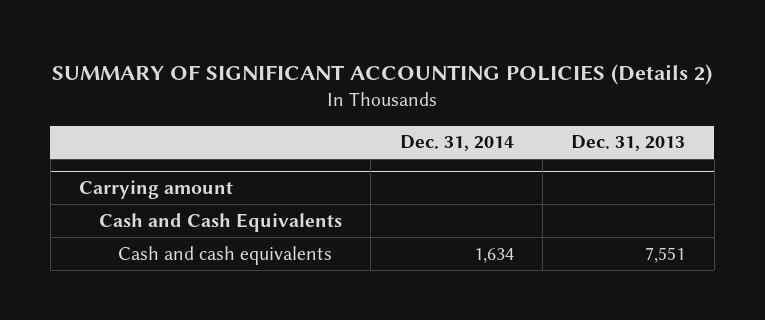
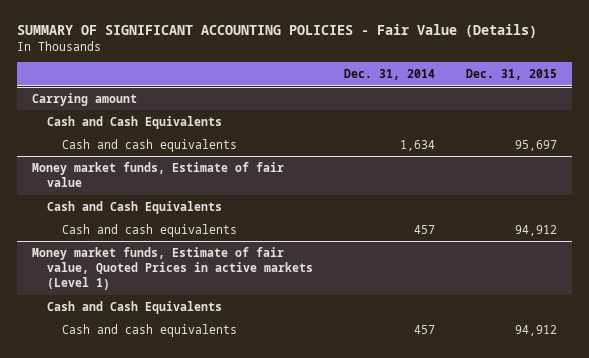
[52,64,713,86] SUMMARY OF SIGNIFICANT ACCOUNTING POLICIES (Details 2) -> [16,23,537,38] SUMMARY OF SIGNIFICANT ACCOUNTING POLICIES - Fair Value (Details)
[571,135,686,152] Dec. 31, 2013 -> none
none -> [465,69,557,81] Dec. 31, 2015
none -> [32,161,285,187] Money market funds, Estimate of fair value
none -> [47,200,223,214] Cash and Cash Equivalents
none -> [61,223,237,237] Cash and cash equivalents
none -> [32,246,314,290] Money market funds, Estimate of fair value, Quoted Prices in active markets (Level 1)
none -> [47,300,223,314] Cash and Cash Equivalents
none -> [61,323,237,337] Cash and cash equivalents

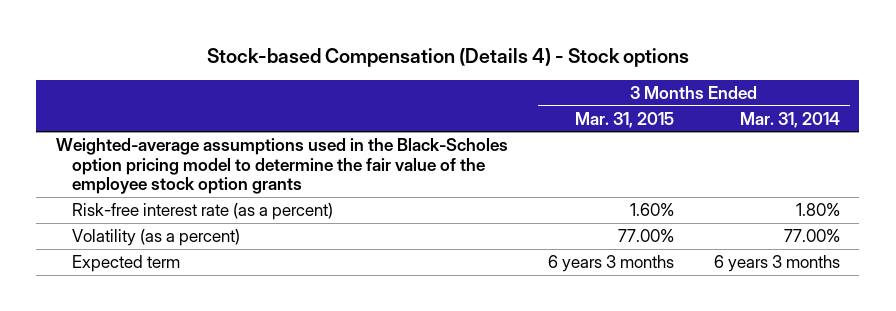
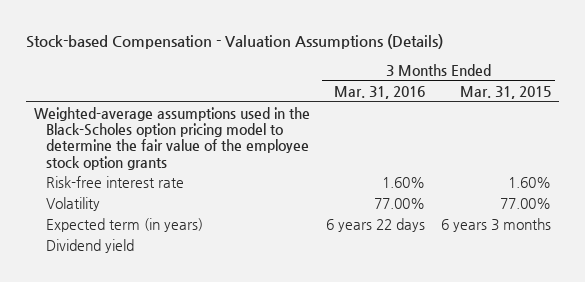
[206,47,689,67] Stock-based Compensation (Details 4) - Stock options -> [25,34,443,50] Stock-based Compensation - Valuation Assumptions (Details)
[739,111,840,128] Mar. 31, 2014 -> none
none -> [334,85,426,99] Mar. 31, 2016
[72,203,334,221] Risk-free interest rate (as a percent) -> [45,176,184,189] Risk-free interest rate
[72,229,241,247] Volatility (as a percent) -> [45,197,100,212] Volatility
[72,255,181,273] Expected term -> [45,218,203,233] Expected term (in years)
none -> [45,239,134,254] Dividend yield

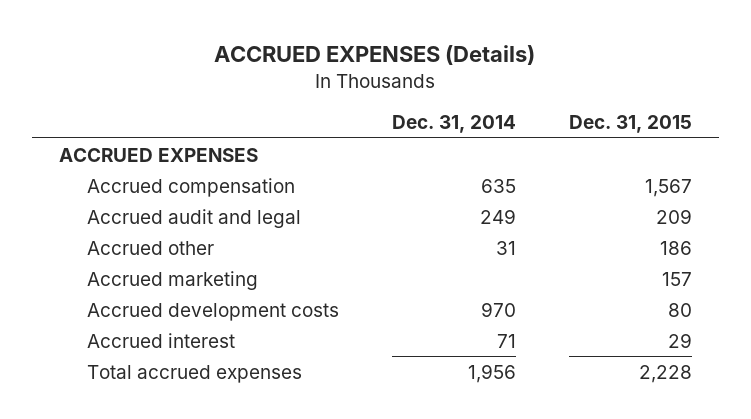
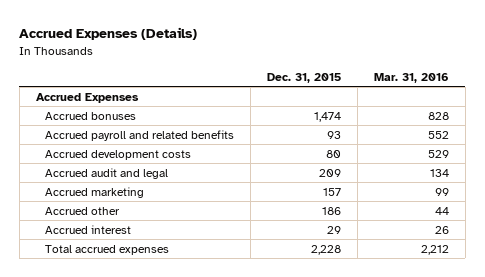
[214,44,536,65] ACCRUED EXPENSES (Details) -> [19,27,198,41] Accrued Expenses (Details)
[392,115,517,134] Dec. 31, 2014 -> none
none -> [373,72,449,83] Mar. 31, 2016
[87,177,296,197] Accrued compensation -> none
[58,147,258,162] ACCRUED EXPENSES -> [35,92,139,103] Accrued Expenses
none -> [44,111,136,120] Accrued bonuses
none -> [44,129,234,141] Accrued payroll and related benefits
[87,302,340,321] Accrued development costs -> [44,149,191,160] Accrued development costs
[87,240,215,255] Accrued other -> [44,206,120,215] Accrued other

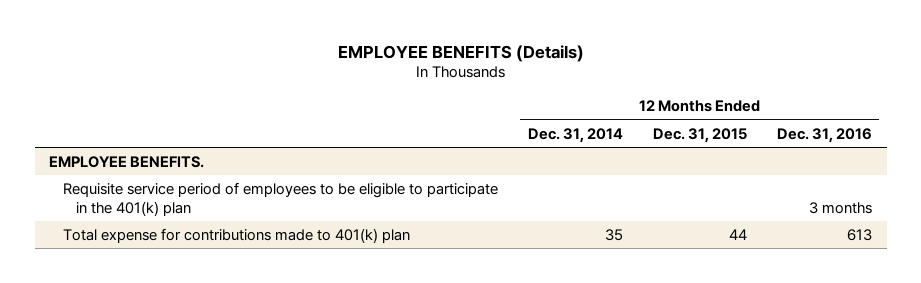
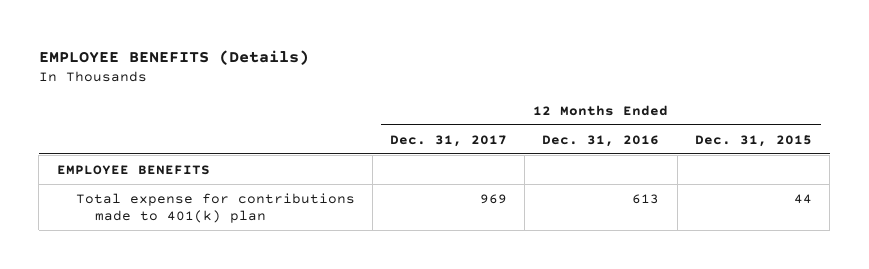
[527,127,623,143] Dec. 31, 2014 -> none
none -> [390,134,508,147] Dec. 31, 2017
[62,181,498,216] Requisite service period of employees to be eligible to participate in the 401(k) plan -> none
[49,155,205,168] EMPLOYEE BENEFITS. -> [56,164,210,175] EMPLOYEE BENEFITS

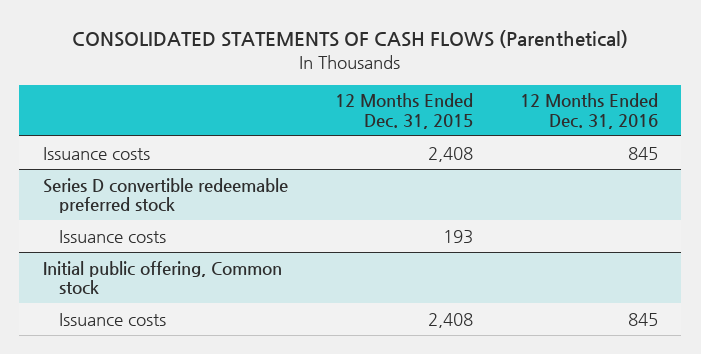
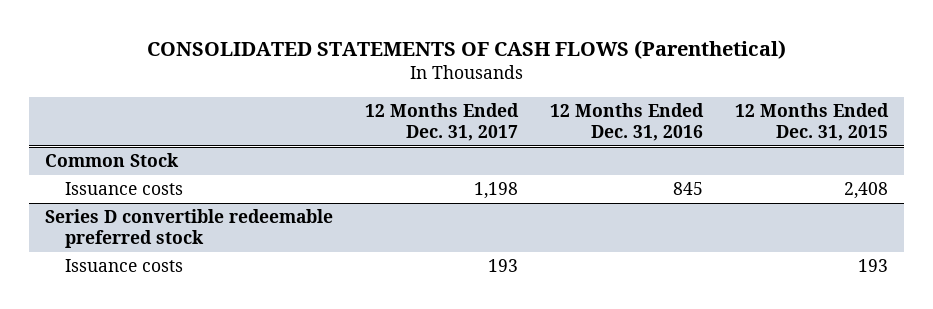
none -> [365,103,520,141] 12 Months Ended Dec. 31, 2017
none -> [45,153,180,168] Common Stock
[42,260,282,296] Initial public offering, Common stock -> none
[59,312,167,326] Issuance costs -> none

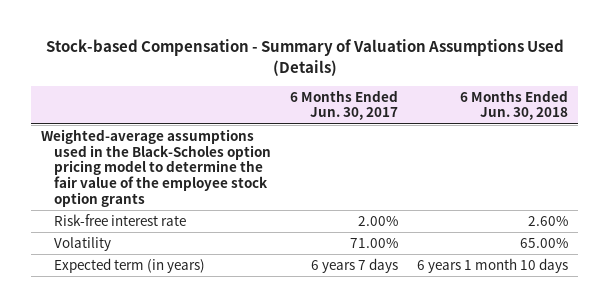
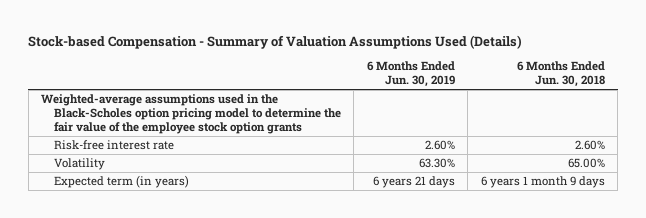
[289,89,398,121] 6 Months Ended Jun. 30, 2017 -> none
none -> [366,61,455,88] 6 Months Ended Jun. 30, 2019
[417,257,569,273] 6 years 1 month 10 days -> [480,176,605,189] 6 years 1 month 9 days

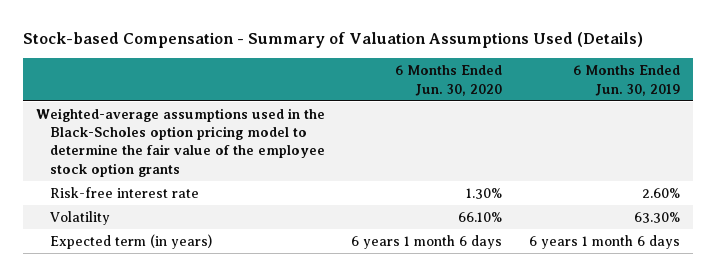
[516,61,605,88] 6 Months Ended Jun. 30, 2018 -> none
none -> [395,65,503,96] 6 Months Ended Jun. 30, 2020
[372,176,455,189] 6 years 21 days -> [528,234,680,249] 6 years 1 month 6 days

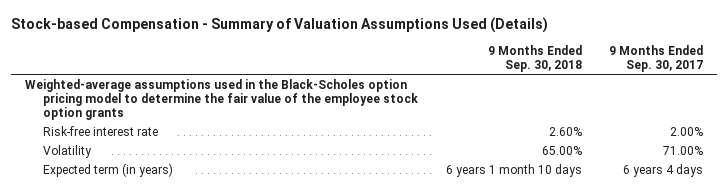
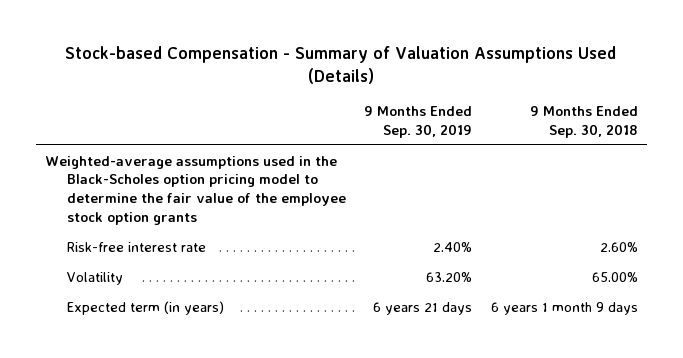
[609,45,704,73] 9 Months Ended Sep. 30, 2017 -> none
none -> [364,106,473,138] 9 Months Ended Sep. 30, 2019
[445,163,582,177] 6 years 1 month 10 days -> [490,301,638,315] 6 years 1 month 9 days

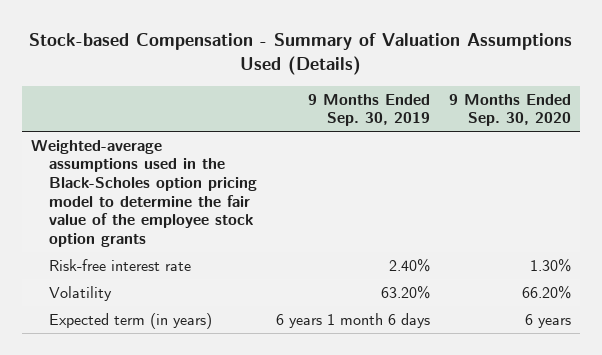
[529,106,638,138] 9 Months Ended Sep. 30, 2018 -> none
none -> [448,93,571,127] 9 Months Ended Sep. 30, 2020
[373,301,473,315] 6 years 21 days -> [276,312,431,328] 6 years 1 month 6 days

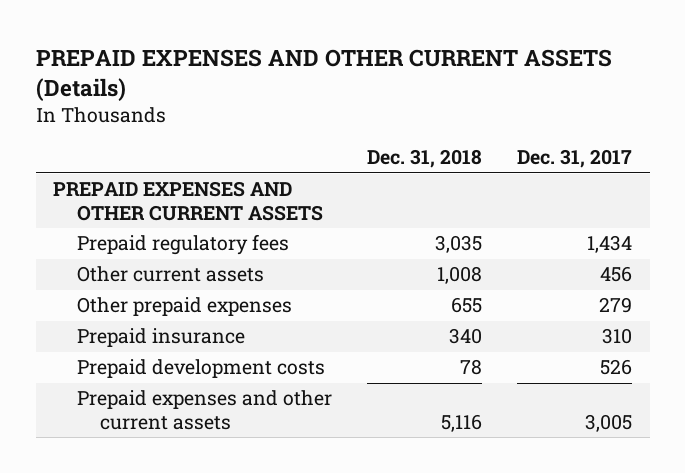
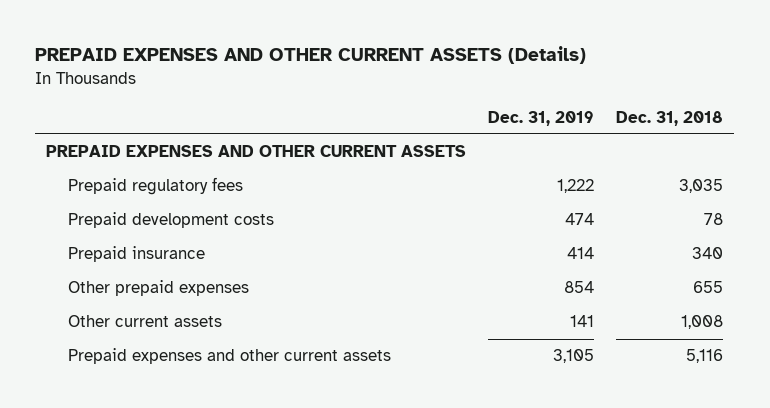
[517,149,633,169] Dec. 31, 2017 -> none
none -> [488,110,595,126] Dec. 31, 2019
[76,328,245,348] Prepaid insurance -> [68,246,206,263] Prepaid insurance
[76,297,292,317] Other prepaid expenses -> [68,280,250,297] Other prepaid expenses
[76,266,264,283] Other current assets -> [68,315,223,328] Other current assets

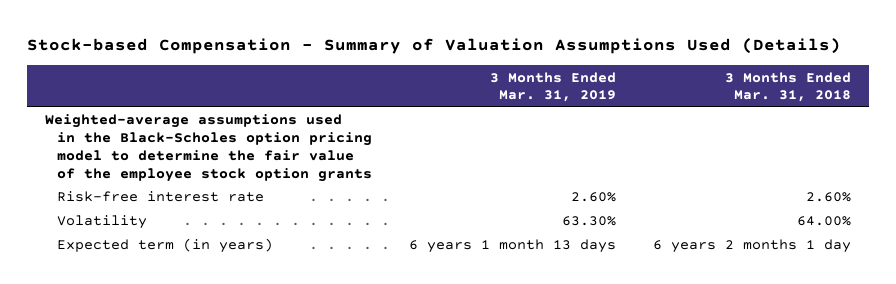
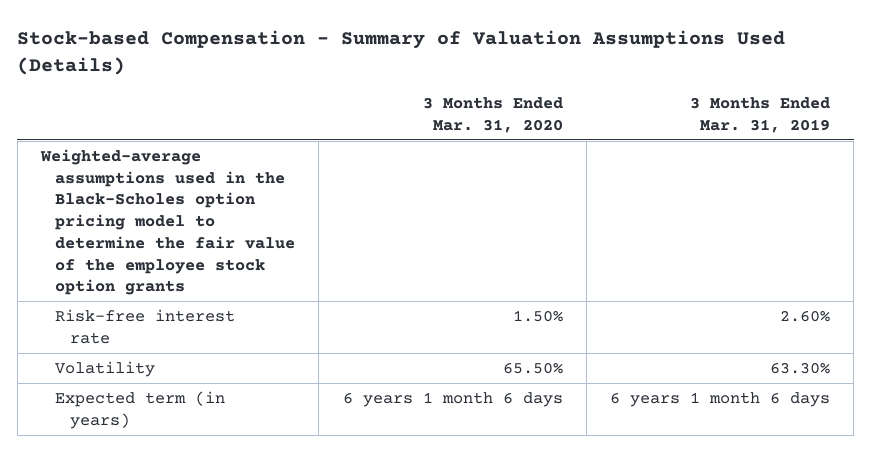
[724,71,851,103] 3 Months Ended Mar. 31, 2018 -> none
none -> [422,96,563,133] 3 Months Ended Mar. 31, 2020
[408,239,616,254] 6 years 1 month 13 days -> [609,392,830,408] 6 years 1 month 6 days

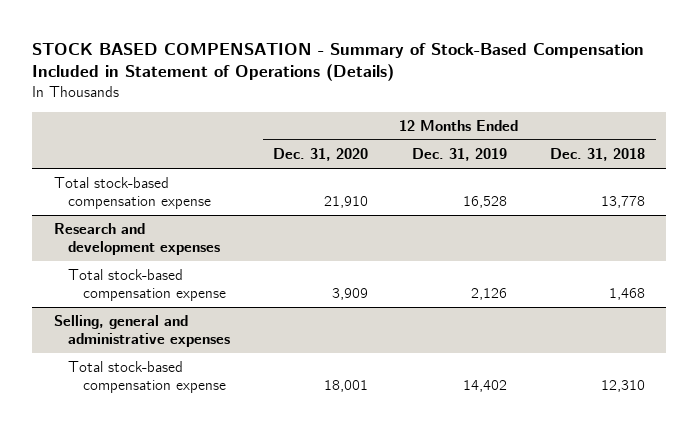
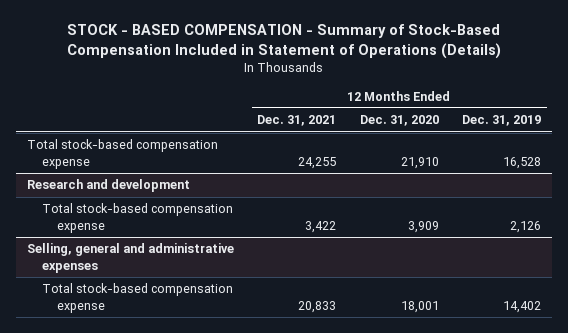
[31,42,644,82] STOCK BASED COMPENSATION - Summary of Stock-Based Compensation Included in Statement of Operations (Details) -> [66,24,501,59] STOCK - BASED COMPENSATION - Summary of Stock-Based Compensation Included in Statement of Operations (Details)
[549,148,645,162] Dec. 31, 2018 -> none
none -> [257,115,337,127] Dec. 31, 2021
[53,223,221,256] Research and development expenses -> [27,179,191,193] Research and development

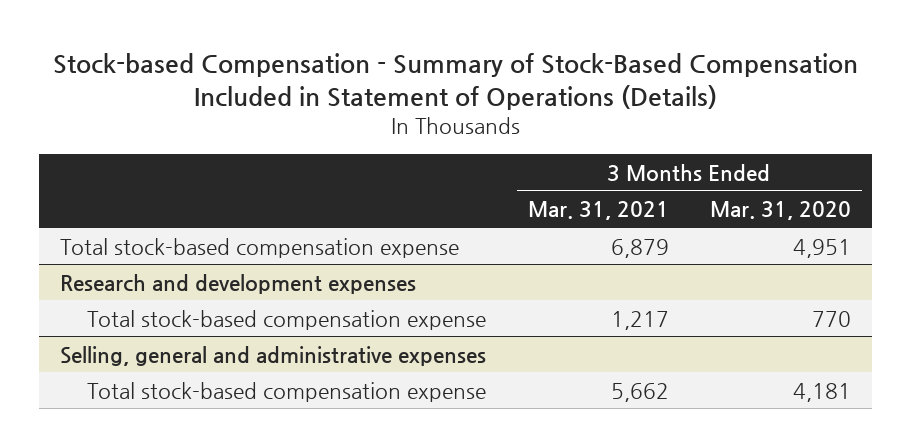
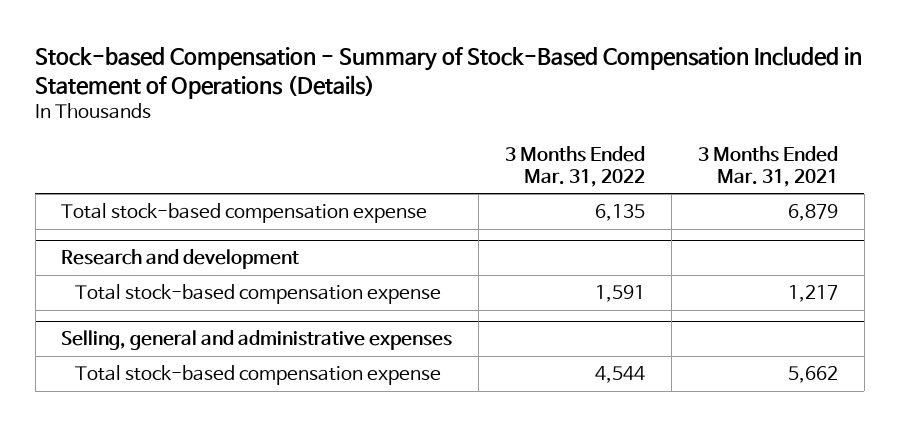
[710,201,852,221] Mar. 31, 2020 -> none
none -> [505,145,646,187] 3 Months Ended Mar. 31, 2022
[59,273,416,294] Research and development expenses -> [61,249,300,270] Research and development

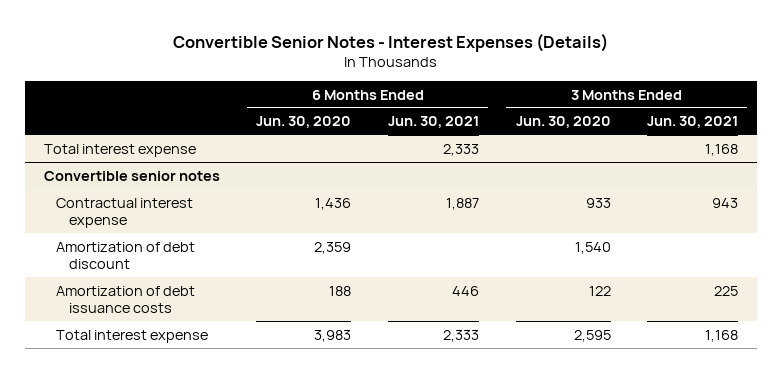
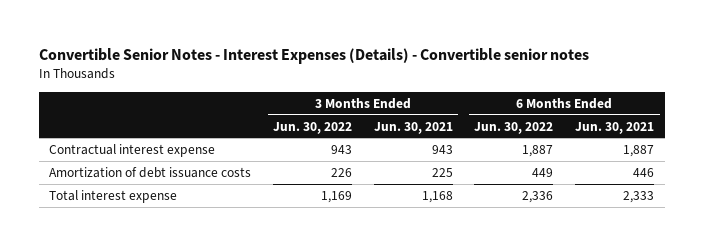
[172,32,608,52] Convertible Senior Notes - Interest Expenses (Details) -> [38,47,589,64] Convertible Senior Notes - Interest Expenses (Details) - Convertible senior notes
[256,116,352,129] Jun. 30, 2020 -> none
[515,116,611,129] Jun. 30, 2020 -> none
none -> [273,121,353,134] Jun. 30, 2022
none -> [474,121,554,134] Jun. 30, 2022
[43,143,196,157] Total interest expense -> none
[43,170,220,181] Convertible senior notes -> none
[56,241,196,270] Amortization of debt discount -> none

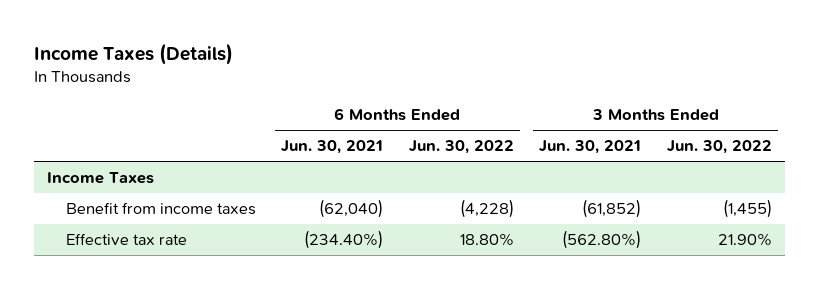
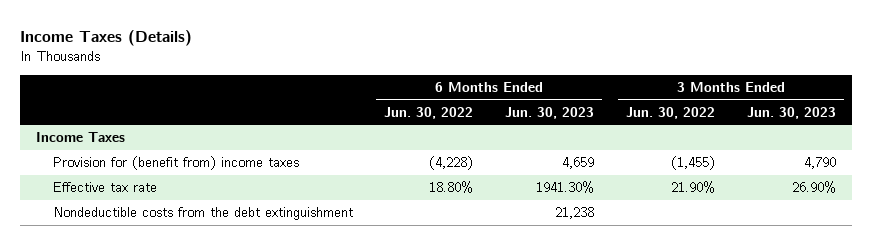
[281,140,384,155] Jun. 30, 2021 -> none
[539,140,642,155] Jun. 30, 2021 -> none
none -> [505,106,595,119] Jun. 30, 2023
none -> [746,106,836,119] Jun. 30, 2023
[65,202,256,216] Benefit from income taxes -> [52,156,299,171] Provision for (benefit from) income taxes
none -> [52,207,353,221] Nondeductible costs from the debt extinguishment

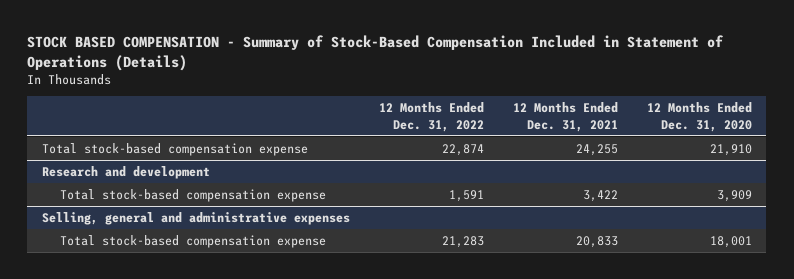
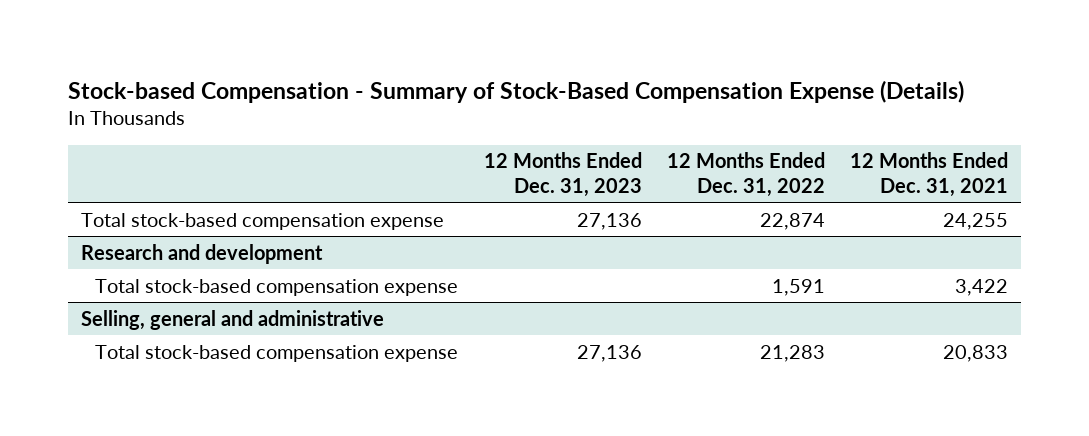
[27,34,725,71] STOCK BASED COMPENSATION - Summary of Stock-Based Compensation Included in Statement of Operations (Details) -> [68,79,965,103] Stock-based Compensation - Summary of Stock-Based Compensation Expense (Details)
[646,102,752,132] 12 Months Ended Dec. 31, 2020 -> none
none -> [483,152,642,197] 12 Months Ended Dec. 31, 2023
[41,211,350,225] Selling, general and administrative expenses -> [81,309,385,330] Selling, general and administrative

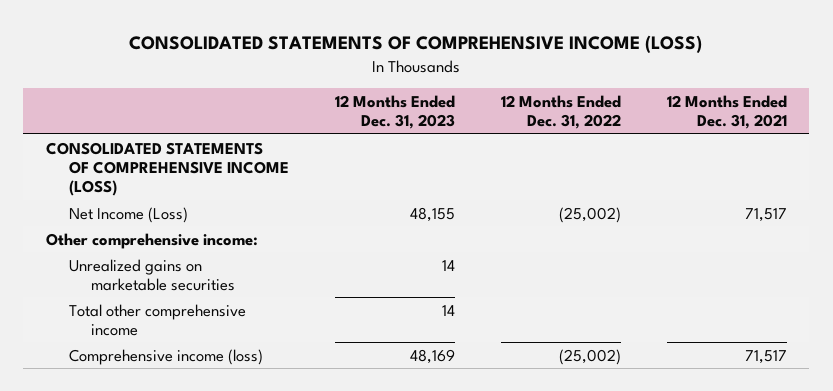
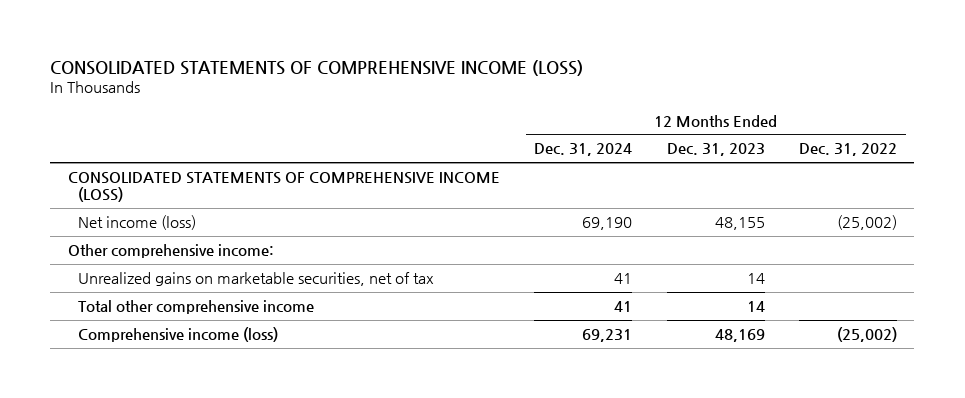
[666,94,787,130] 12 Months Ended Dec. 31, 2021 -> none
none -> [534,143,633,157] Dec. 31, 2024
[68,206,188,223] Net Income (Loss) -> [78,214,197,230] Net income (loss)
[68,258,236,291] Unrealized gains on marketable securities -> [78,271,435,286] Unrealized gains on marketable securities, net of tax

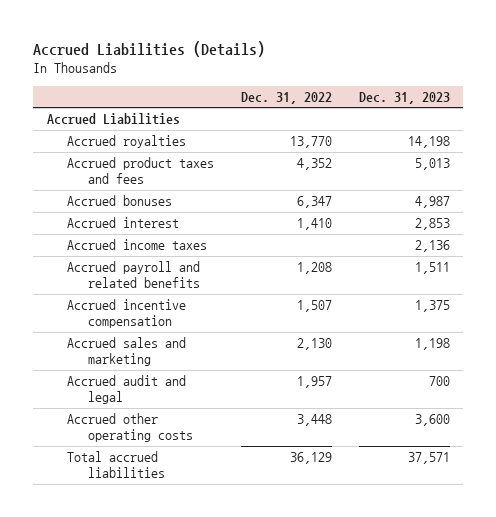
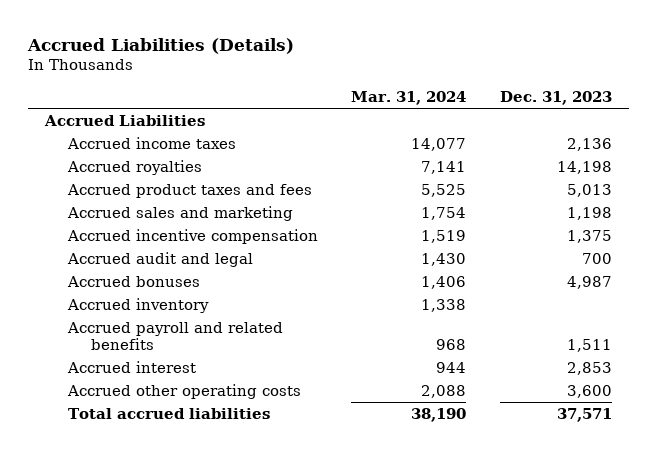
[241,91,333,104] Dec. 31, 2022 -> none
none -> [351,90,467,105] Mar. 31, 2024
[67,239,208,251] Accrued income taxes -> [66,136,236,149] Accrued income taxes
[67,299,187,329] Accrued incentive compensation -> [66,228,318,244] Accrued incentive compensation
[67,195,173,207] Accrued bonuses -> [66,275,200,287] Accrued bonuses
none -> [66,297,209,313] Accrued inventory
[67,261,201,289] Accrued payroll and related benefits -> [66,321,283,350] Accrued payroll and related benefits
[67,217,180,229] Accrued interest -> [66,360,196,373] Accrued interest

